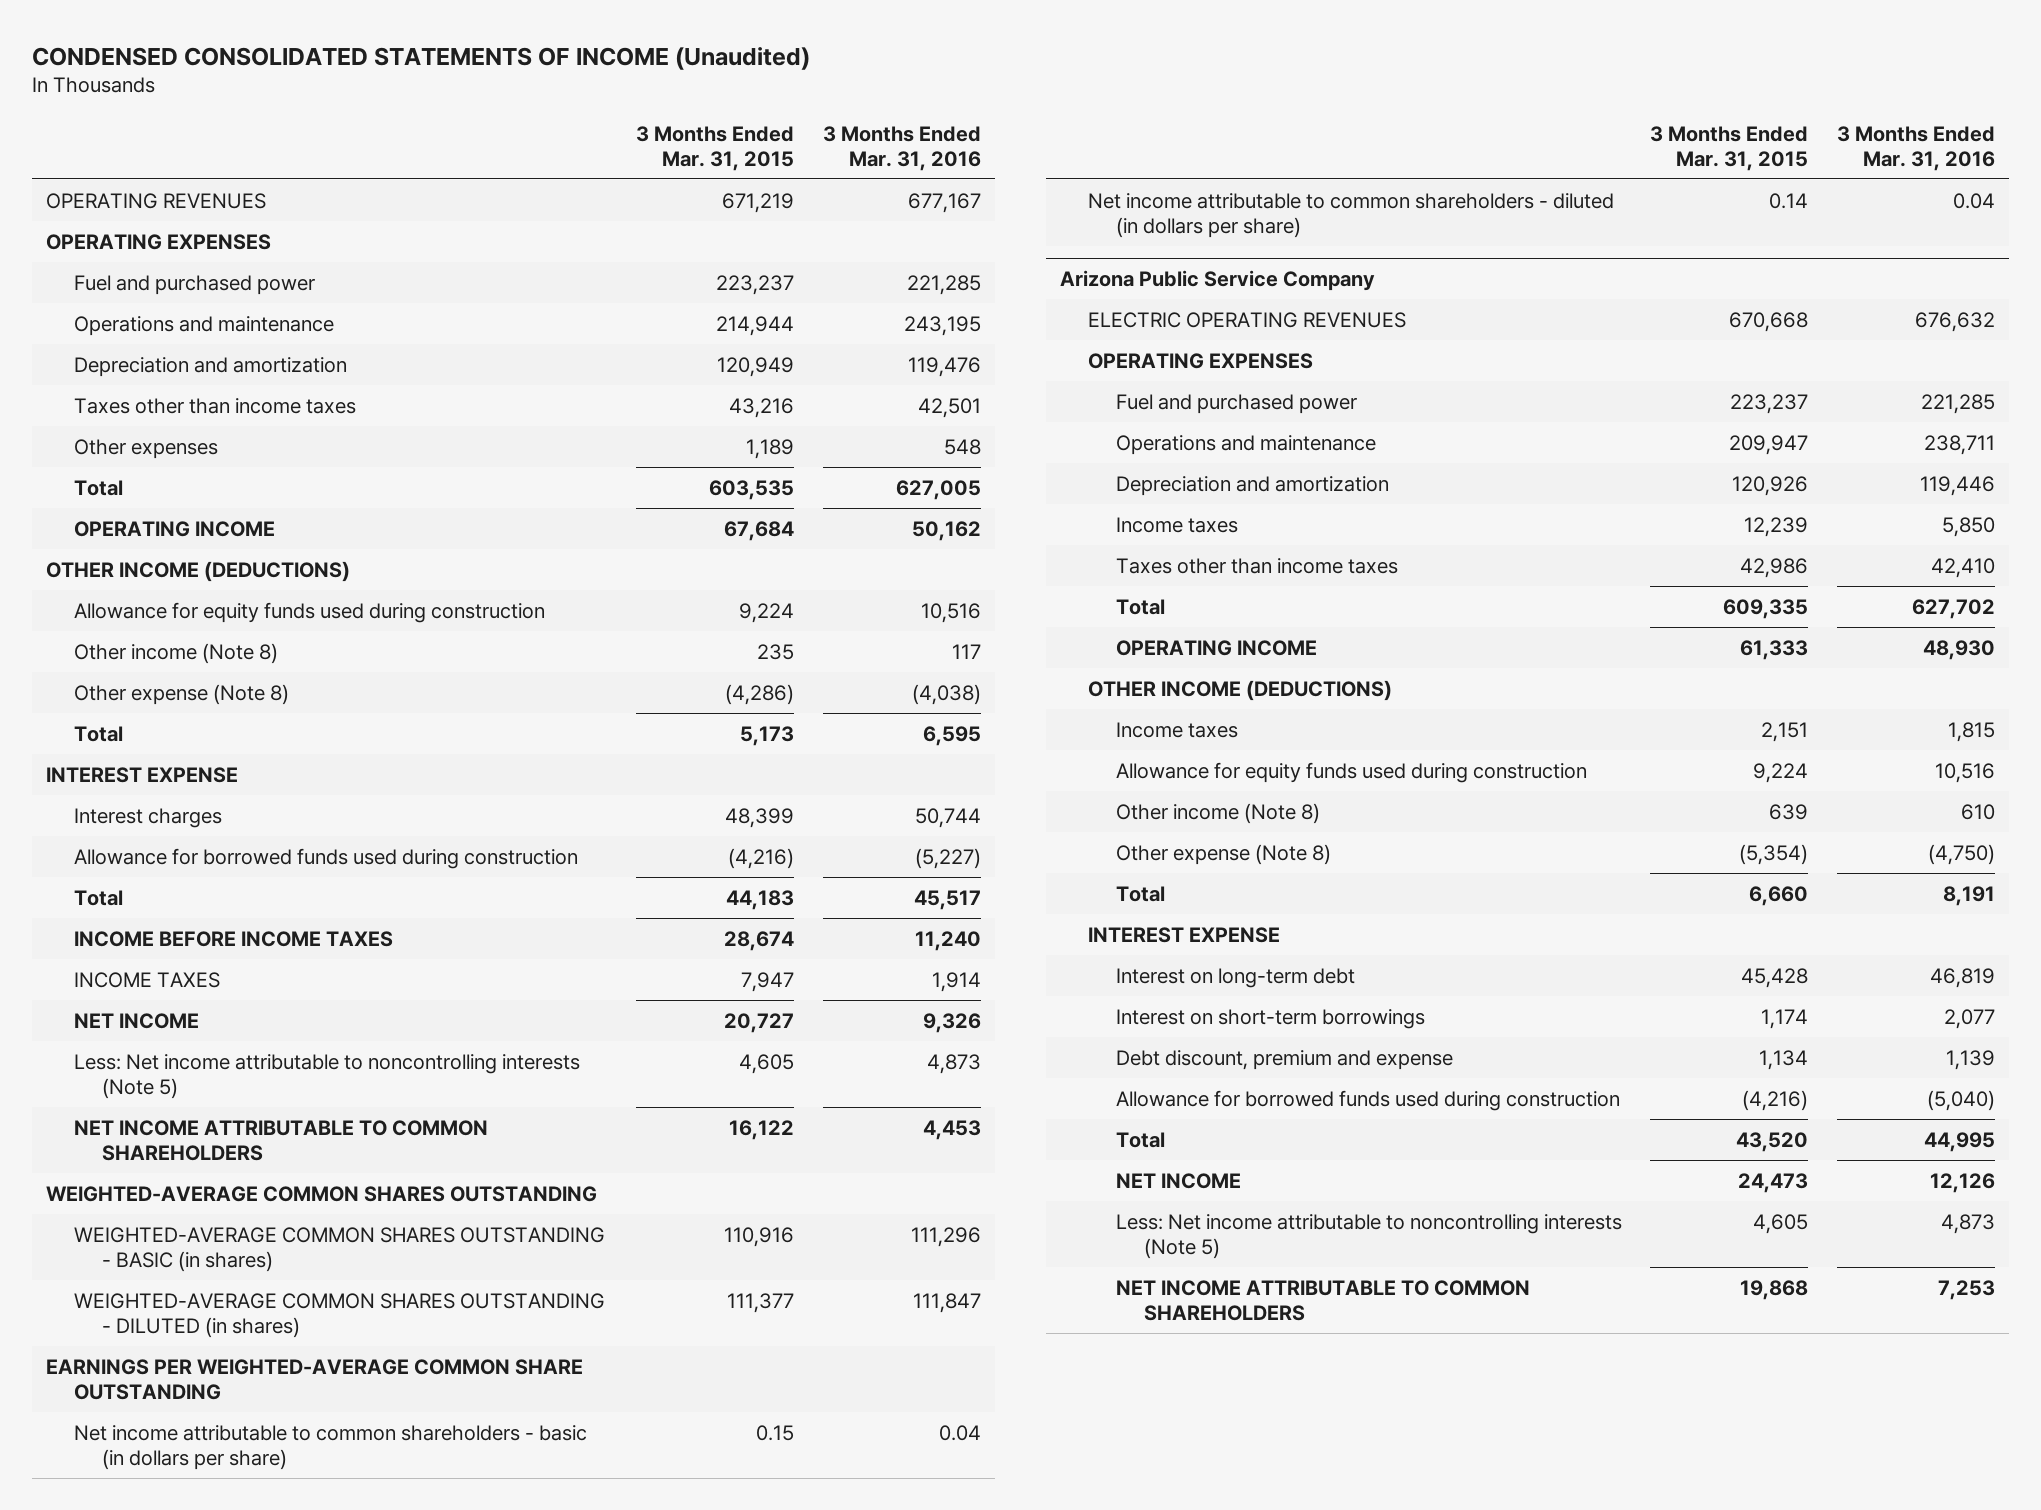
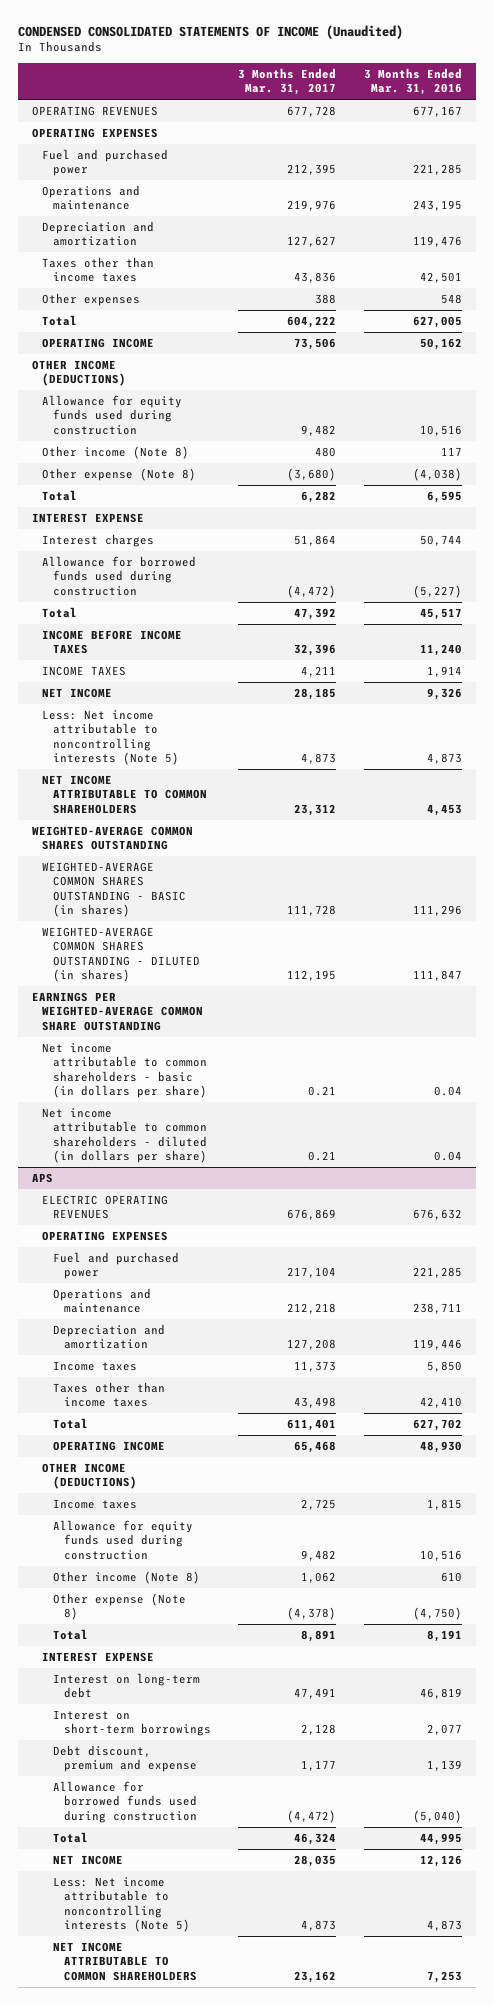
[636,125,795,171] 3 Months Ended Mar. 31, 2015 -> none
none -> [238,67,337,96] 3 Months Ended Mar. 31, 2017
[1060,270,1376,292] Arizona Public Service Company -> [31,1173,53,1184] APS

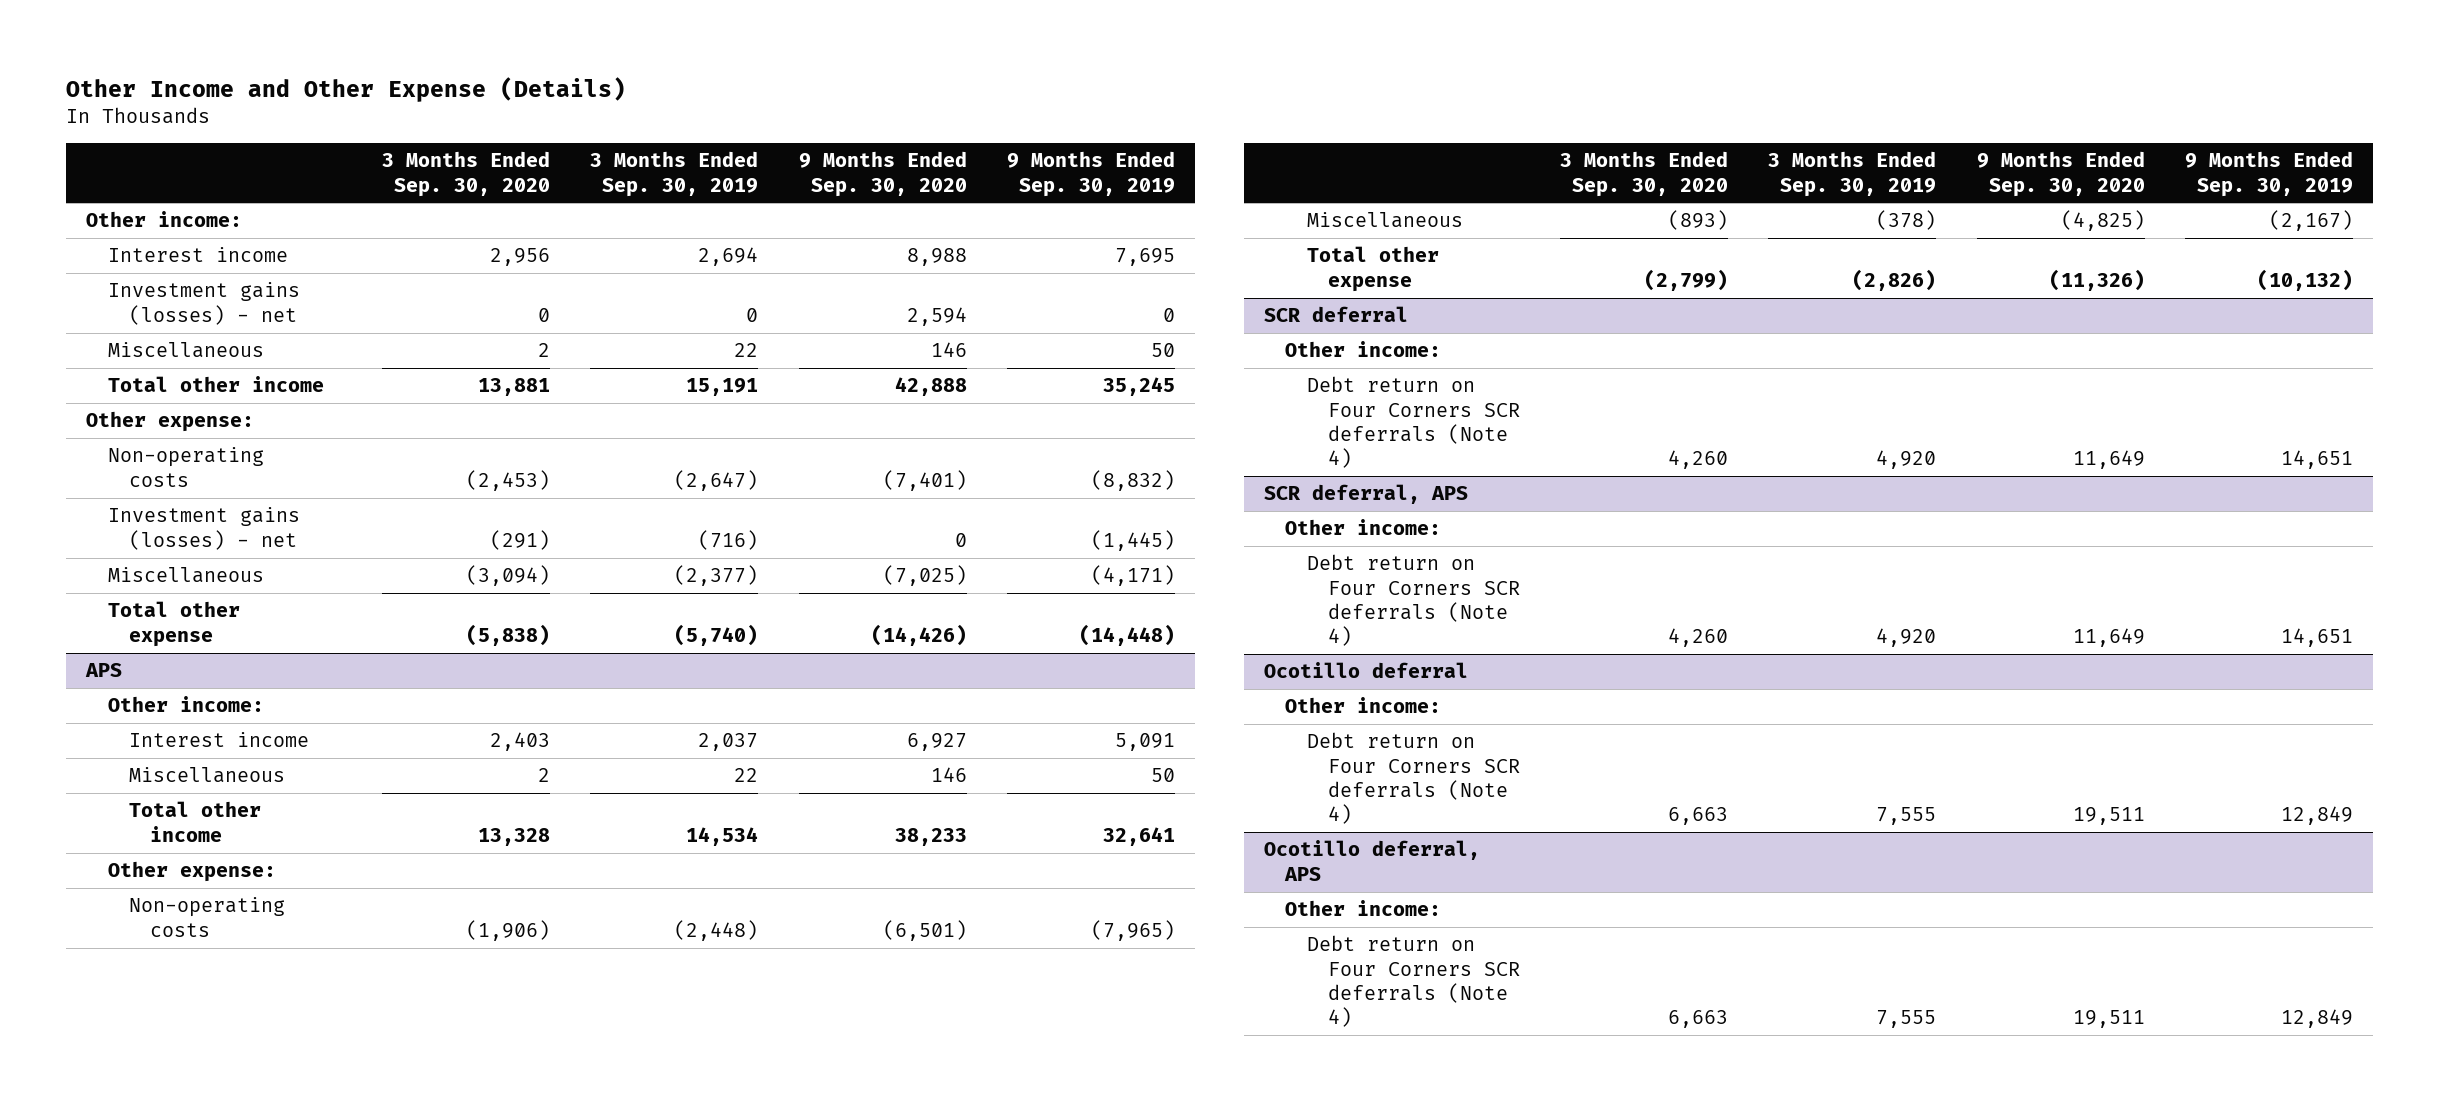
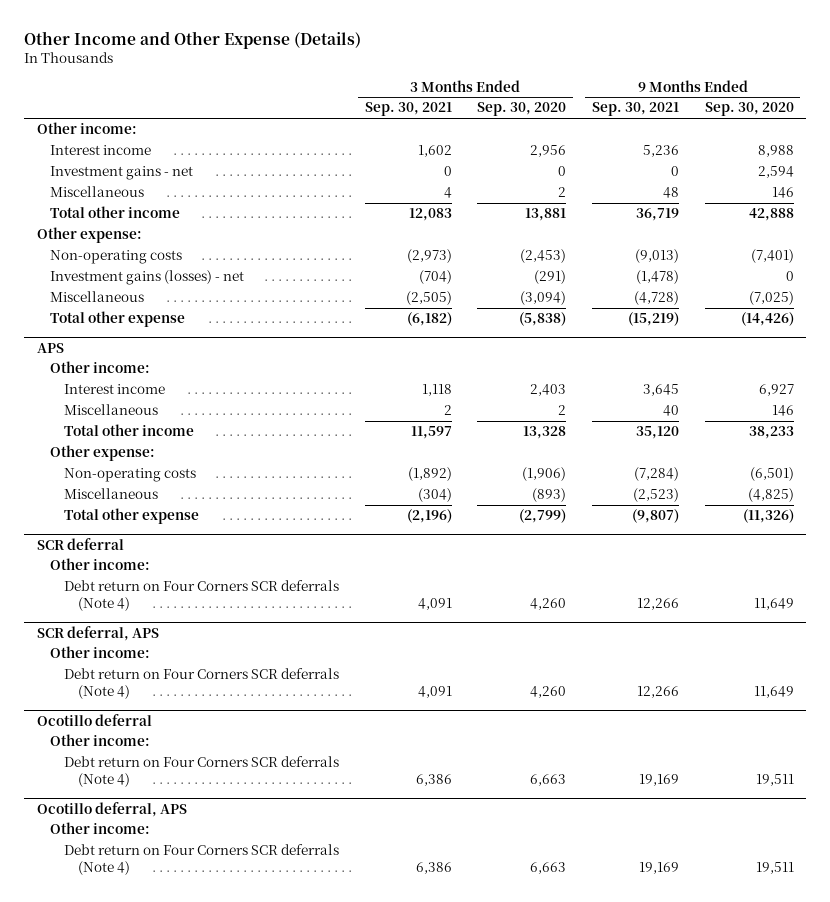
[590,151,759,197] 3 Months Ended Sep. 30, 2019 -> none
[1006,151,1175,197] 9 Months Ended Sep. 30, 2019 -> none
none -> [364,102,452,117] Sep. 30, 2021
none -> [591,102,679,117] Sep. 30, 2021
[107,282,300,325] Investment gains (losses) - net -> [50,166,194,181] Investment gains - net

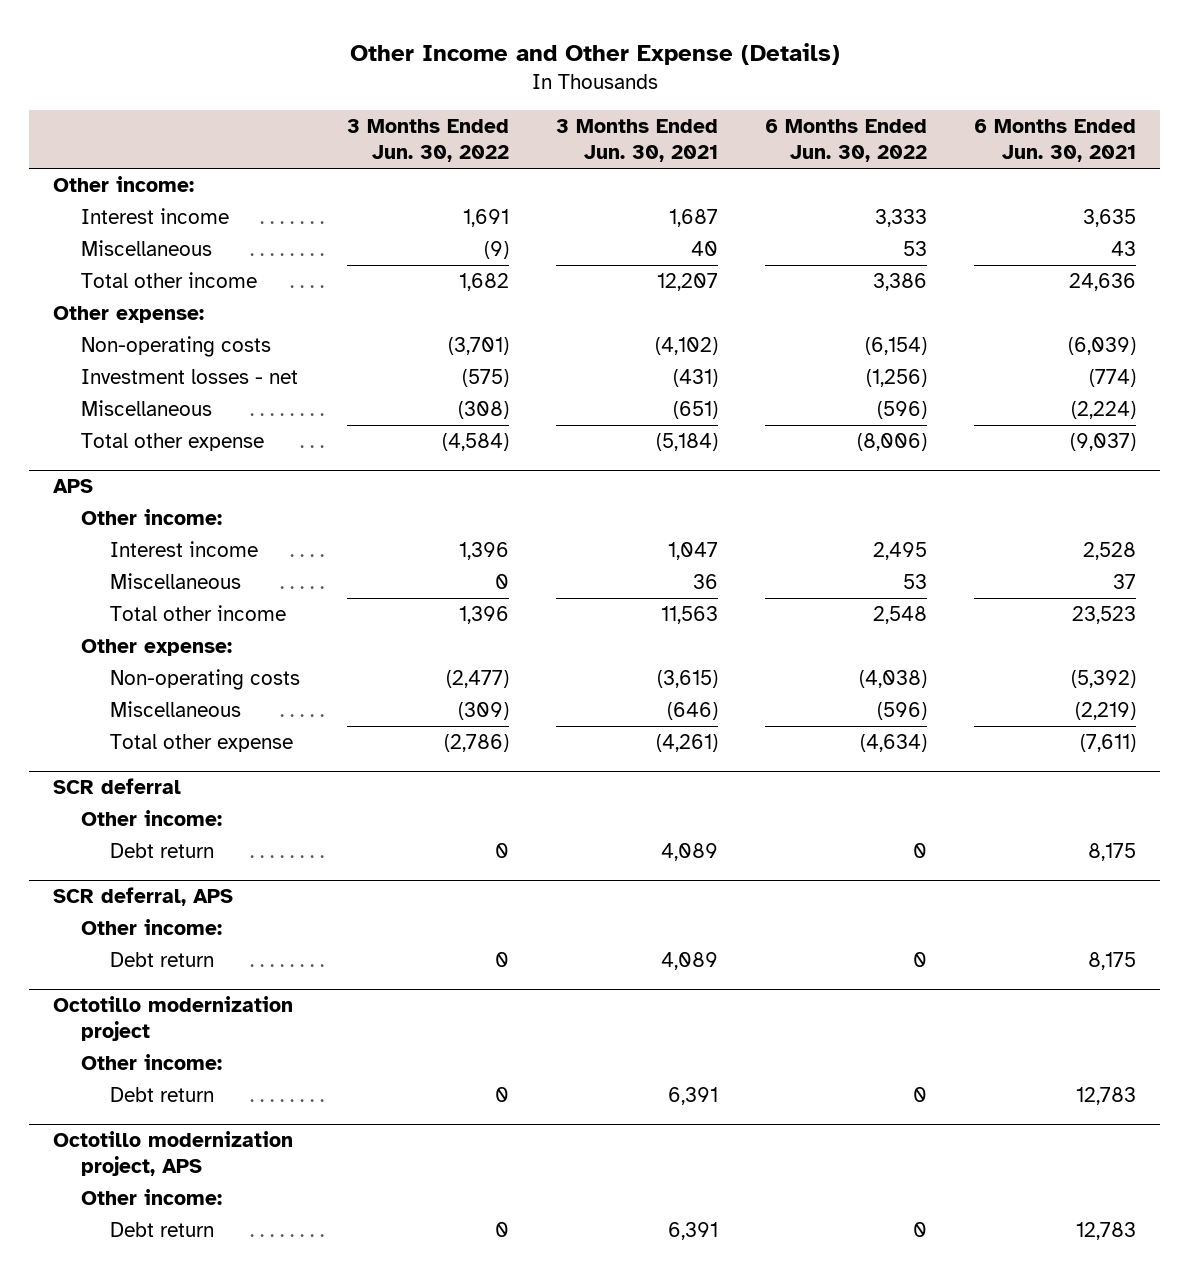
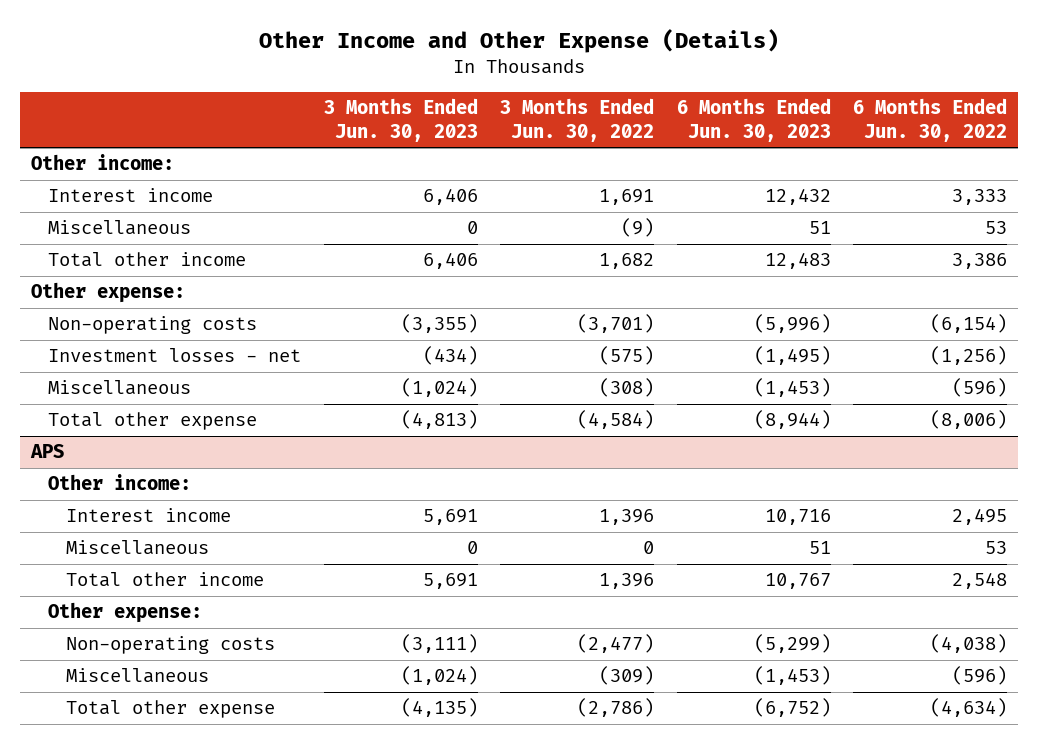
[556,118,719,163] 3 Months Ended Jun. 30, 2021 -> none
[974,118,1137,163] 6 Months Ended Jun. 30, 2021 -> none
none -> [323,98,478,143] 3 Months Ended Jun. 30, 2023
none -> [676,98,831,143] 6 Months Ended Jun. 30, 2023
[52,778,181,795] SCR deferral -> none
[81,809,223,826] Other income: -> none
[110,842,215,858] Debt return -> none
[52,887,233,907] SCR deferral, APS -> none
[81,918,223,935] Other income: -> none
[110,951,215,967] Debt return -> none
[52,996,293,1042] Octotillo modernization project -> none
[81,1053,223,1070] Other income: -> none
[110,1086,215,1102] Debt return -> none
[52,1131,293,1177] Octotillo modernization project, APS -> none
[81,1188,223,1205] Other income: -> none
[110,1221,215,1237] Debt return -> none

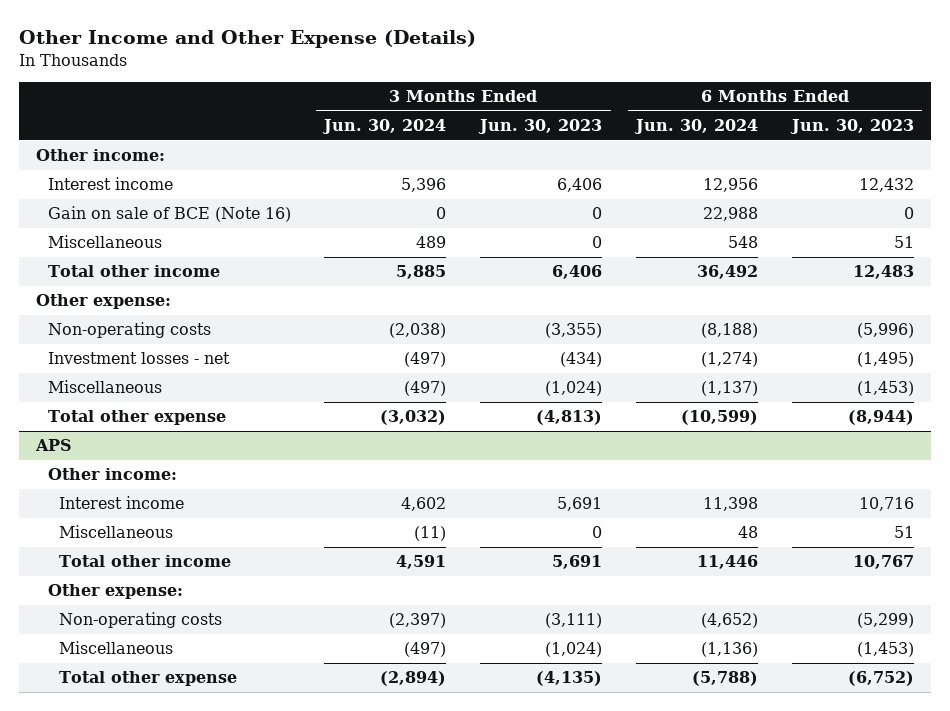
[500,98,655,143] 3 Months Ended Jun. 30, 2022 -> none
[852,98,1007,143] 6 Months Ended Jun. 30, 2022 -> none
none -> [322,119,447,135] Jun. 30, 2024
none -> [633,119,758,135] Jun. 30, 2024
none -> [47,206,291,223] Gain on sale of BCE (Note 16)

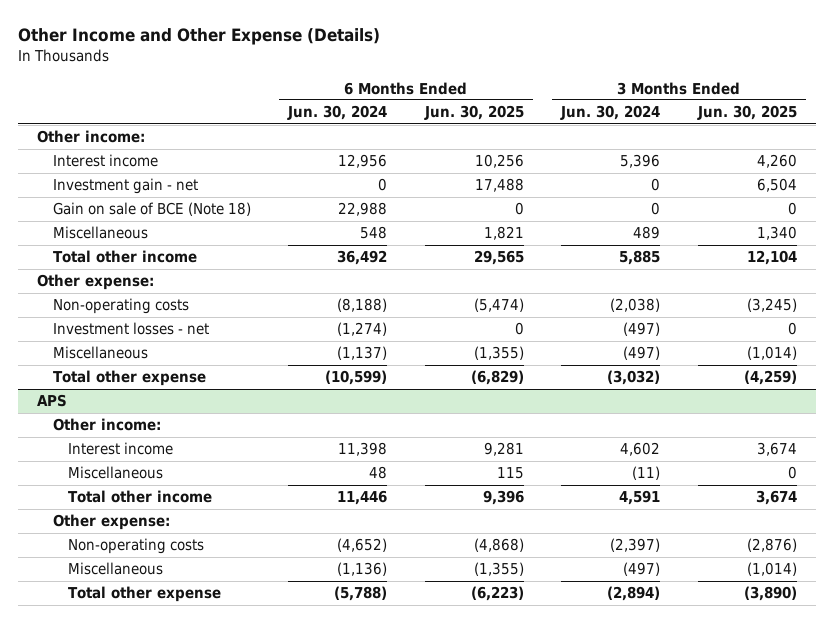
[478,119,603,135] Jun. 30, 2023 -> none
[789,119,914,135] Jun. 30, 2023 -> none
none -> [423,105,524,121] Jun. 30, 2025
none -> [697,105,798,121] Jun. 30, 2025
none -> [52,178,198,195] Investment gain - net
[47,206,291,223] Gain on sale of BCE (Note 16) -> [52,202,251,217] Gain on sale of BCE (Note 18)

